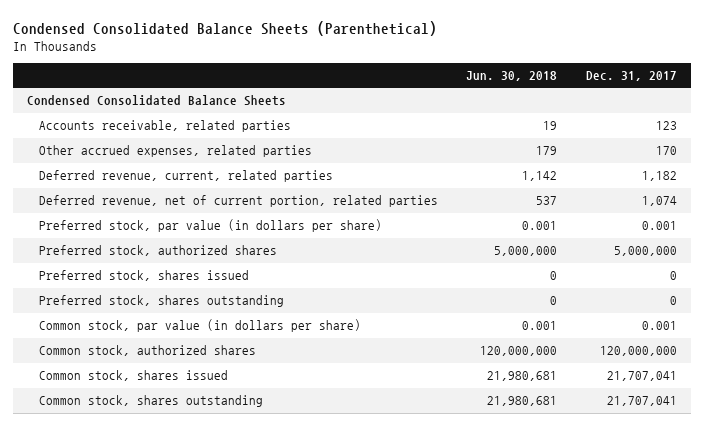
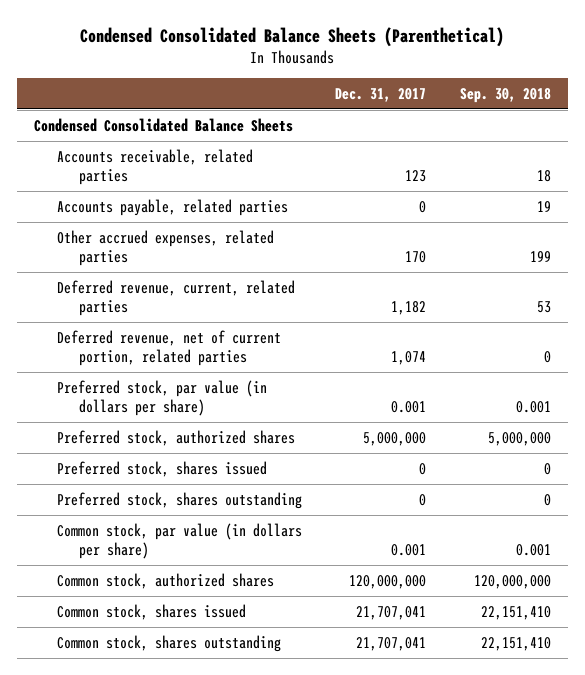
[466,71,558,82] Jun. 30, 2018 -> none
none -> [459,88,551,104] Sep. 30, 2018
none -> [56,198,288,216] Accounts payable, related parties

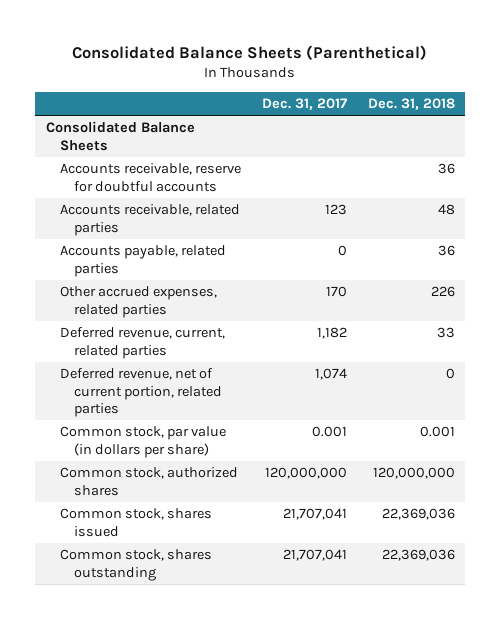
[80,26,505,47] Condensed Consolidated Balance Sheets (Parenthetical) -> [72,44,428,60] Consolidated Balance Sheets (Parenthetical)
[459,88,551,104] Sep. 30, 2018 -> none
none -> [367,98,455,111] Dec. 31, 2018
[34,117,294,132] Condensed Consolidated Balance Sheets -> [45,121,195,151] Consolidated Balance Sheets
none -> [59,163,241,192] Accounts receivable, reserve for doubtful accounts
[56,379,267,416] Preferred stock, par value (in dollars per share) -> none
[56,429,295,446] Preferred stock, authorized shares -> none
[56,460,267,477] Preferred stock, shares issued -> none
[56,491,302,509] Preferred stock, shares outstanding -> none

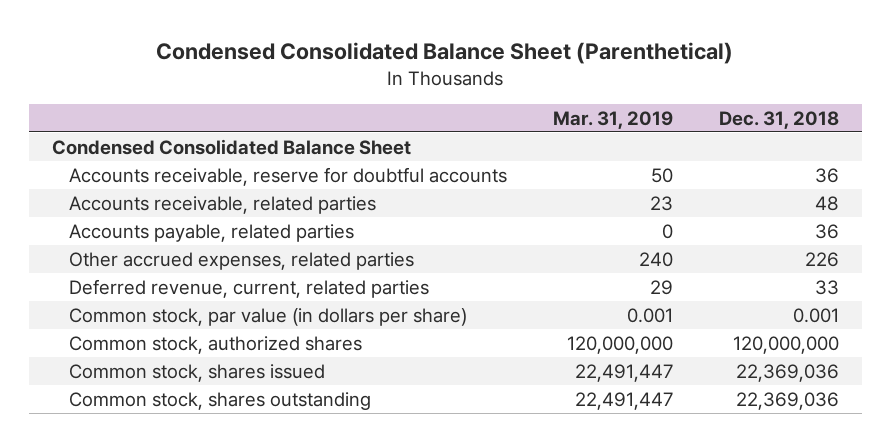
[72,44,428,60] Consolidated Balance Sheets (Parenthetical) -> [156,41,734,64] Condensed Consolidated Balance Sheet (Parenthetical)
[261,98,347,111] Dec. 31, 2017 -> none
none -> [553,110,674,129] Mar. 31, 2019
[45,121,195,151] Consolidated Balance Sheets -> [51,138,411,155] Condensed Consolidated Balance Sheet
[59,368,222,417] Deferred revenue, net of current portion, related parties -> none

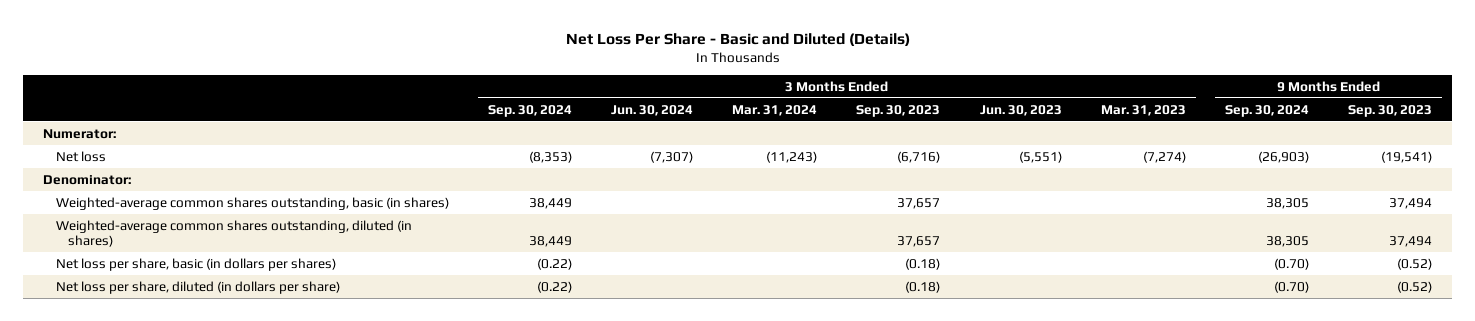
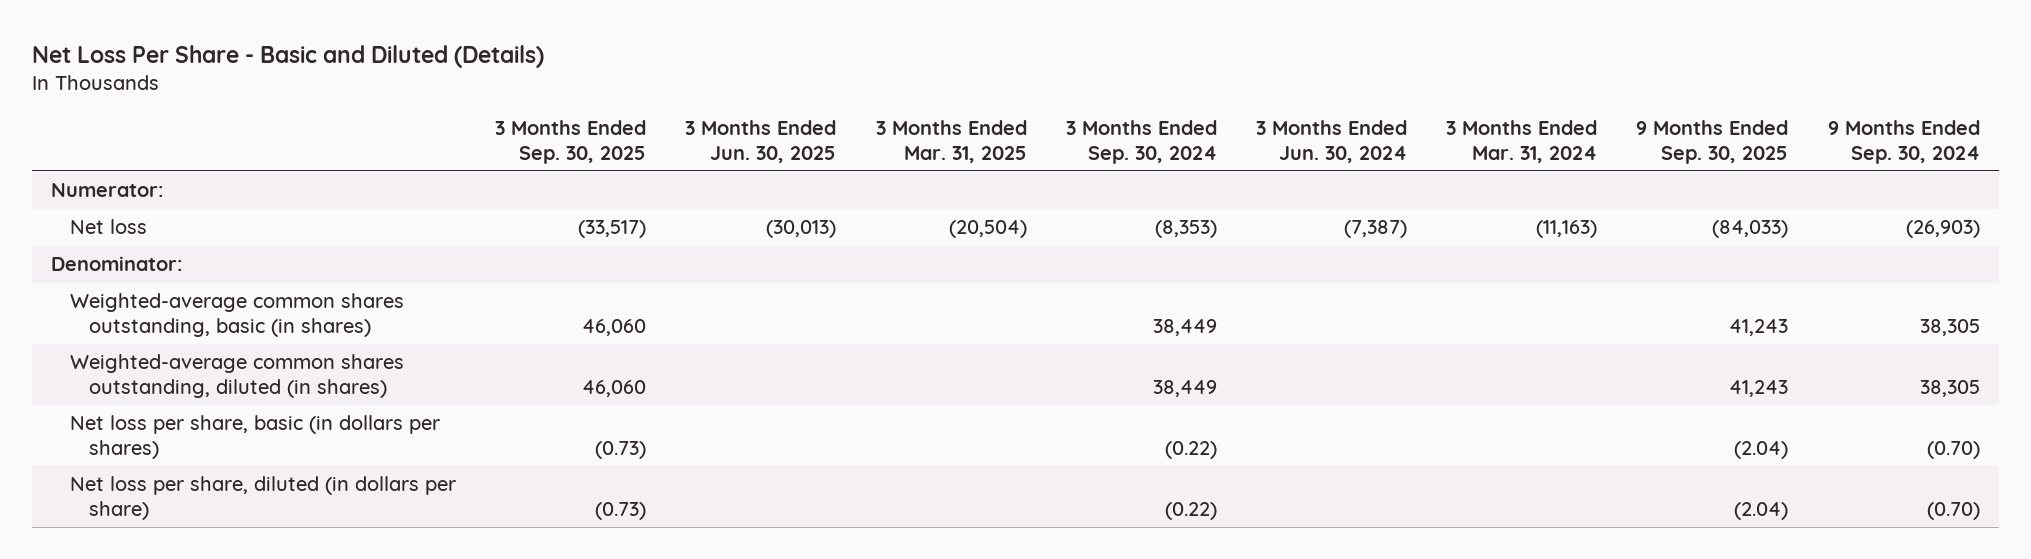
[856,104,941,117] Sep. 30, 2023 -> none
[979,104,1062,116] Jun. 30, 2023 -> none
[1100,104,1186,116] Mar. 31, 2023 -> none
[1348,104,1433,117] Sep. 30, 2023 -> none
none -> [495,120,647,164] 3 Months Ended Sep. 30, 2025
none -> [685,120,837,163] 3 Months Ended Jun. 30, 2025
none -> [875,120,1027,163] 3 Months Ended Mar. 31, 2025
none -> [1636,120,1789,164] 9 Months Ended Sep. 30, 2025
[650,150,694,163] (7,307) -> [1344,220,1408,239] (7,387)
[766,150,818,163] (11,243) -> [1536,220,1598,239] (11,163)

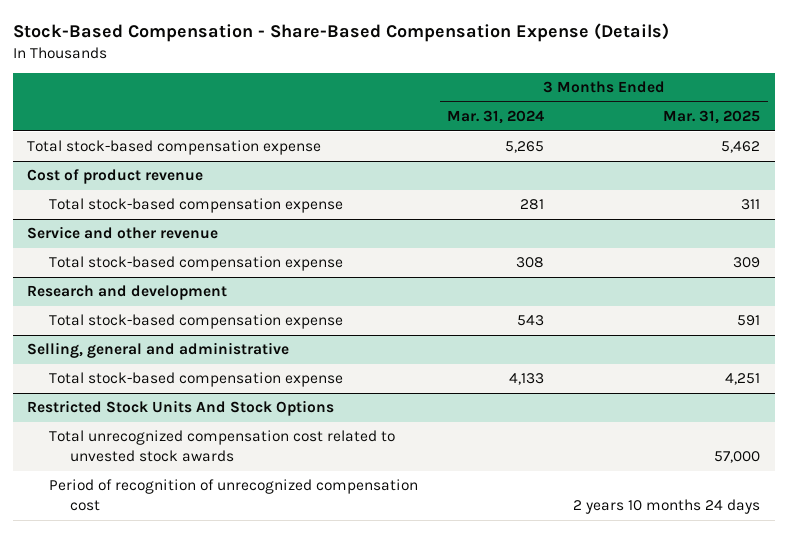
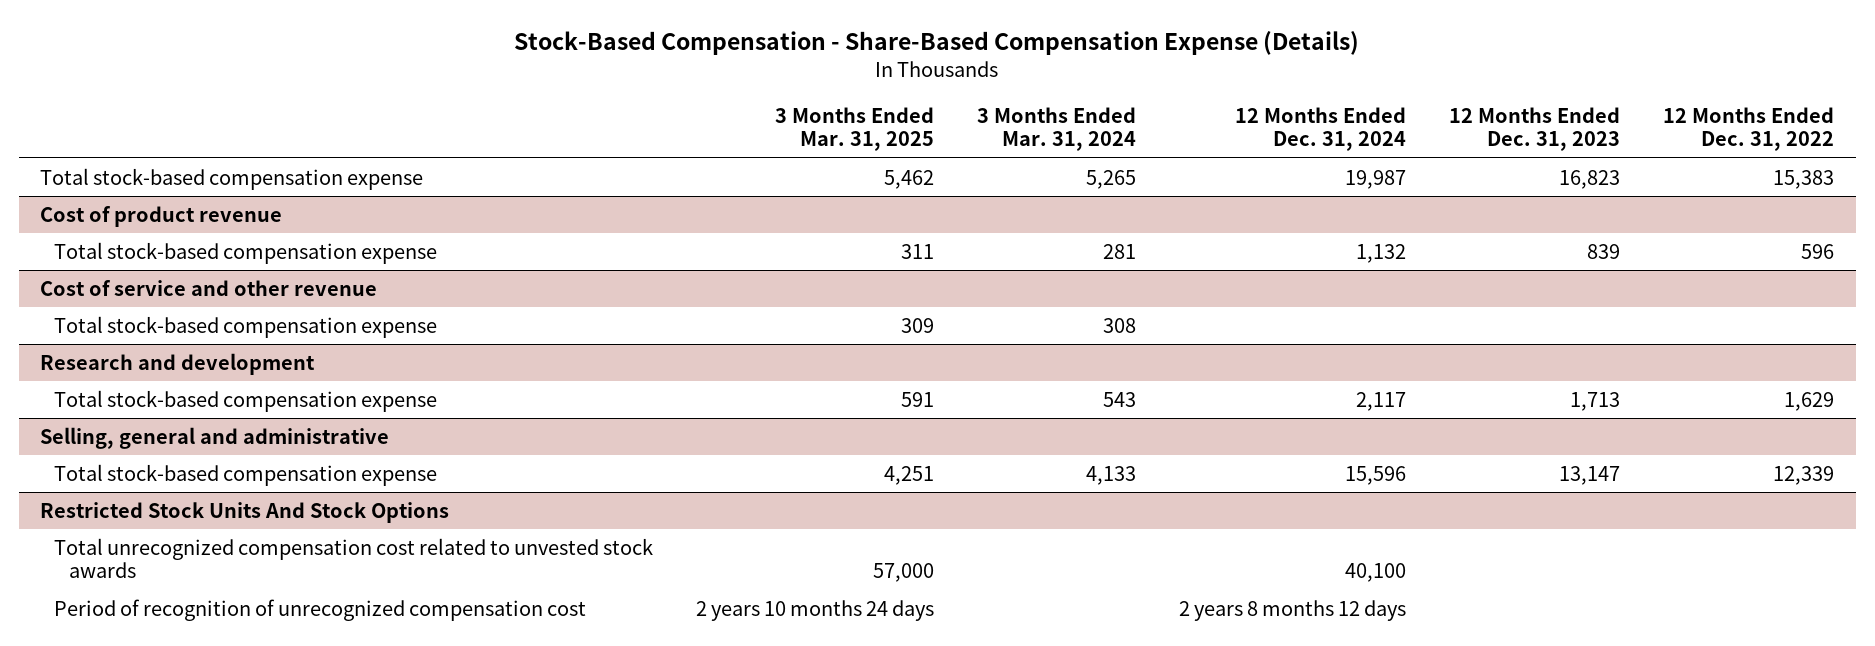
none -> [1235,106,1407,152] 12 Months Ended Dec. 31, 2024
none -> [1449,106,1621,152] 12 Months Ended Dec. 31, 2023
none -> [1663,106,1835,152] 12 Months Ended Dec. 31, 2022
[27,226,219,240] Service and other revenue -> [40,279,378,296] Cost of service and other revenue

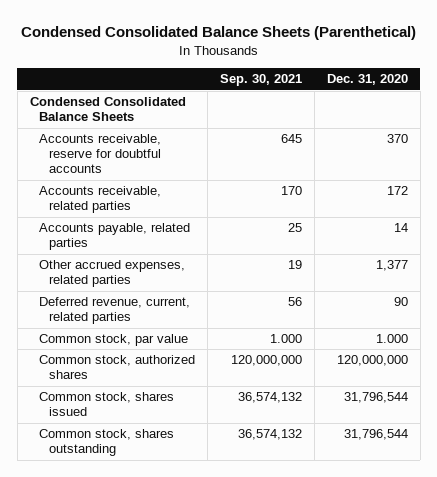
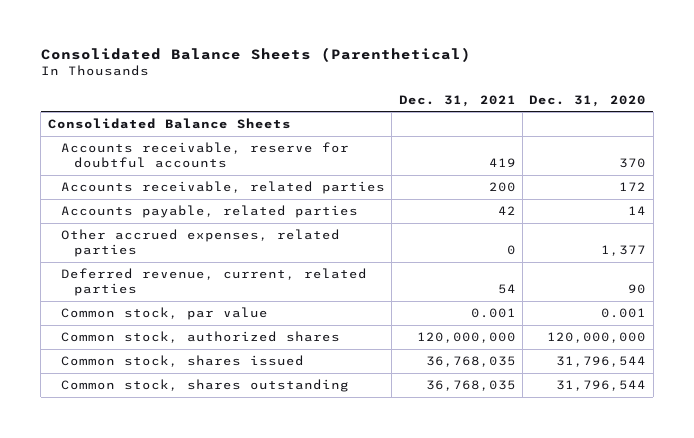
[20,26,416,41] Condensed Consolidated Balance Sheets (Parenthetical) -> [40,47,471,63] Consolidated Balance Sheets (Parenthetical)
[219,74,302,87] Sep. 30, 2021 -> none
none -> [398,94,516,107] Dec. 31, 2021
[29,97,186,122] Condensed Consolidated Balance Sheets -> [47,118,291,130] Consolidated Balance Sheets
[375,334,408,344] 1.000 -> [601,308,647,319] 0.001

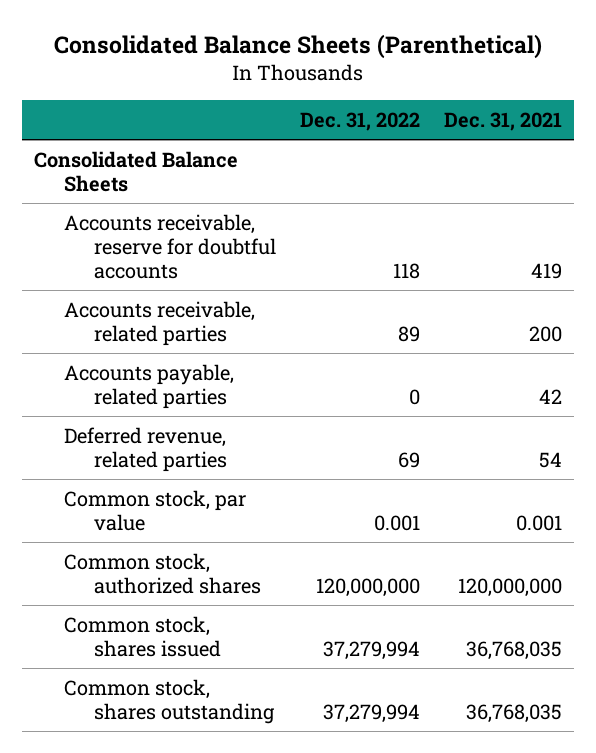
[529,94,647,107] Dec. 31, 2020 -> none
none -> [299,111,420,131] Dec. 31, 2022
[60,229,340,258] Other accrued expenses, related parties -> none
[60,268,367,297] Deferred revenue, current, related parties -> [63,426,227,472] Deferred revenue, related parties

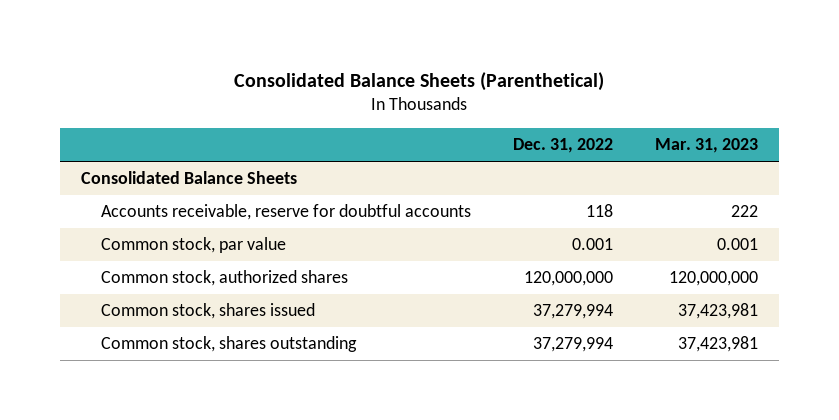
[443,111,562,131] Dec. 31, 2021 -> none
none -> [655,138,759,154] Mar. 31, 2023
[63,300,255,346] Accounts receivable, related parties -> none
[63,363,234,409] Accounts payable, related parties -> none
[63,426,227,472] Deferred revenue, related parties -> none

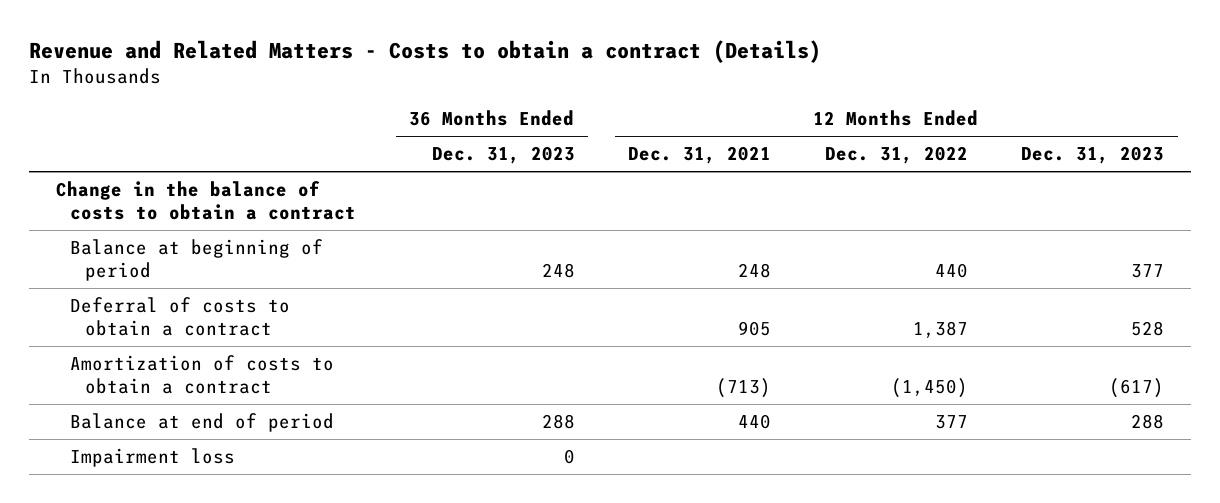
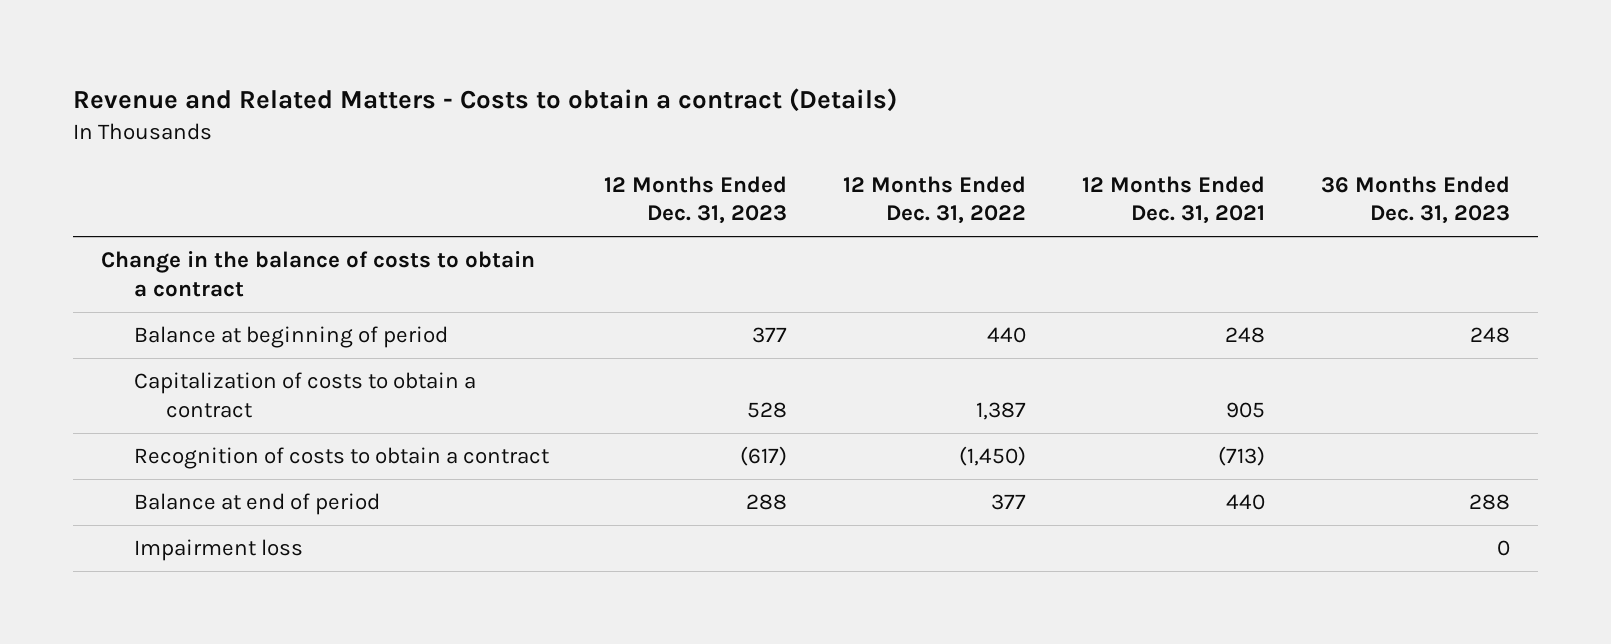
[70,296,291,337] Deferral of costs to obtain a contract -> [133,372,476,418] Capitalization of costs to obtain a contract
[70,354,335,395] Amortization of costs to obtain a contract -> [133,447,549,470] Recognition of costs to obtain a contract

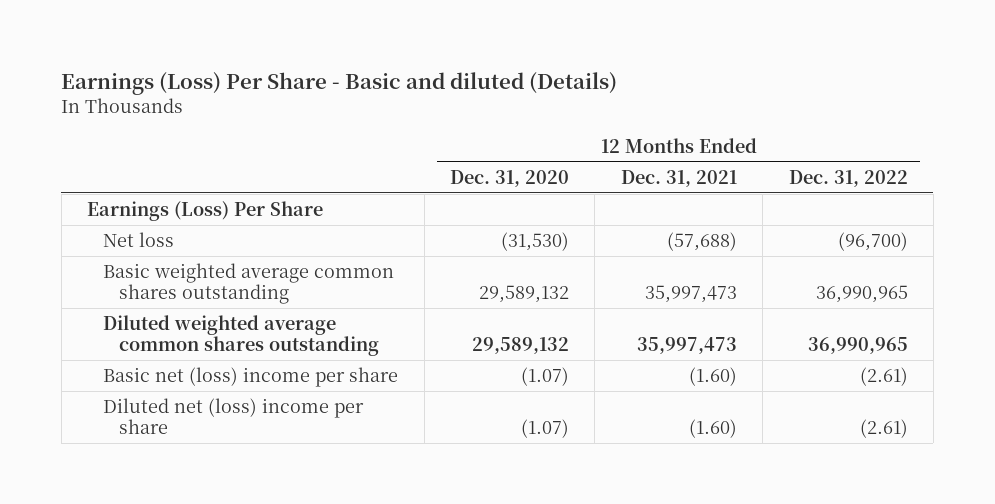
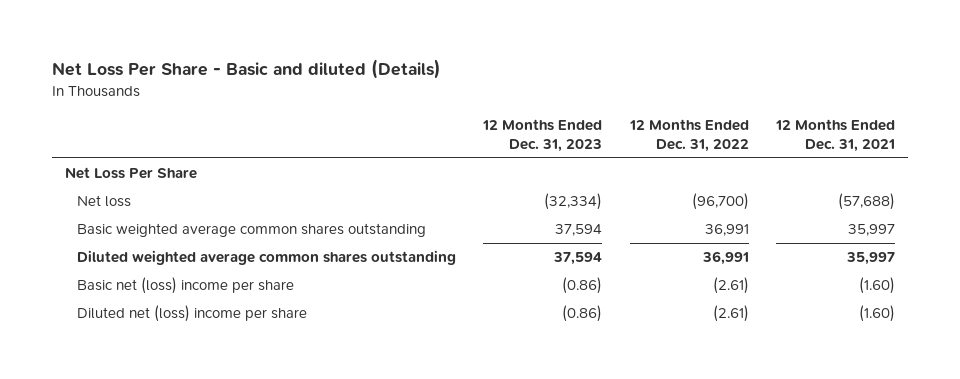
[61,72,618,96] Earnings (Loss) Per Share - Basic and diluted (Details) -> [51,59,441,80] Net Loss Per Share - Basic and diluted (Details)
[450,169,570,187] Dec. 31, 2020 -> none
none -> [482,118,603,153] 12 Months Ended Dec. 31, 2023
[87,200,324,221] Earnings (Loss) Per Share -> [65,167,198,180] Net Loss Per Share
[644,285,737,304] 35,997,473 -> [847,224,895,237] 35,997
[815,285,908,304] 36,990,965 -> [704,224,749,237] 36,991
[636,337,737,355] 35,997,473 -> [845,252,895,266] 35,997
[807,337,908,355] 36,990,965 -> [701,251,749,266] 36,991

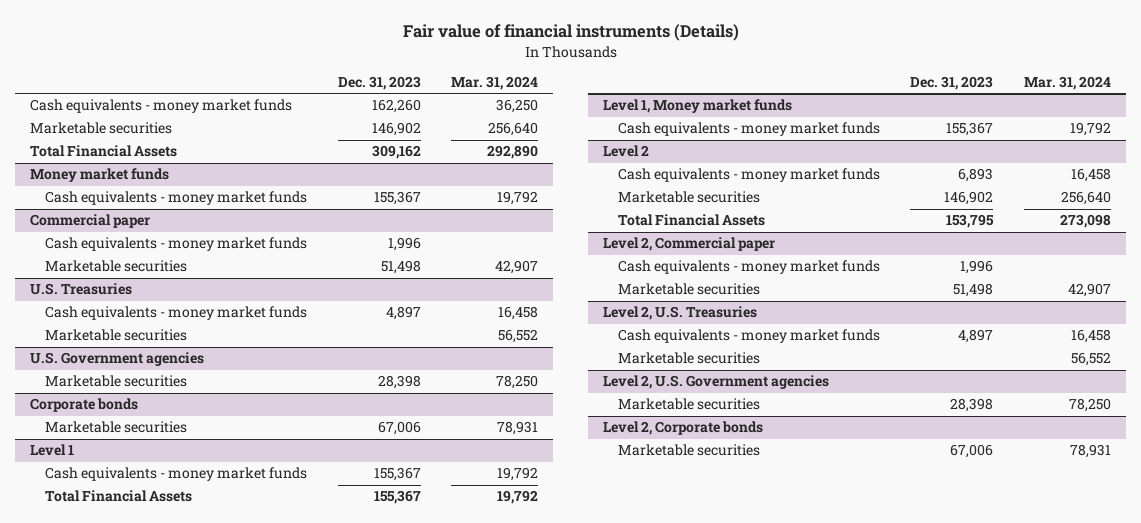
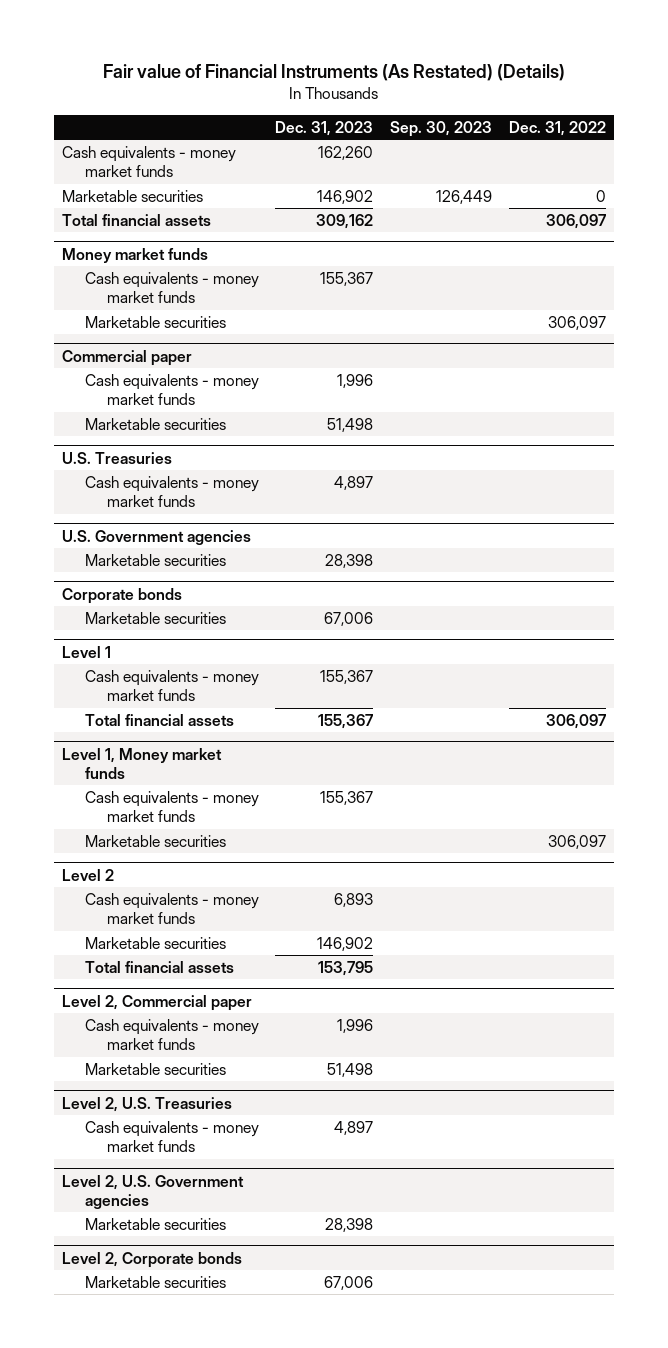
[402,24,739,42] Fair value of financial instruments (Details) -> [103,64,566,82] Fair value of Financial Instruments (As Restated) (Details)
[450,76,538,91] Mar. 31, 2024 -> none
none -> [390,120,493,137] Sep. 30, 2023
none -> [508,120,606,136] Dec. 31, 2022
[30,145,178,158] Total Financial Assets -> [62,213,212,226] Total financial assets
none -> [84,315,226,328] Marketable securities
[45,329,188,342] Marketable securities -> none
[45,490,193,503] Total Financial Assets -> [84,713,234,726] Total financial assets
none -> [84,834,226,847] Marketable securities
[618,214,766,227] Total Financial Assets -> [84,960,234,973] Total financial assets
[618,352,761,365] Marketable securities -> none

